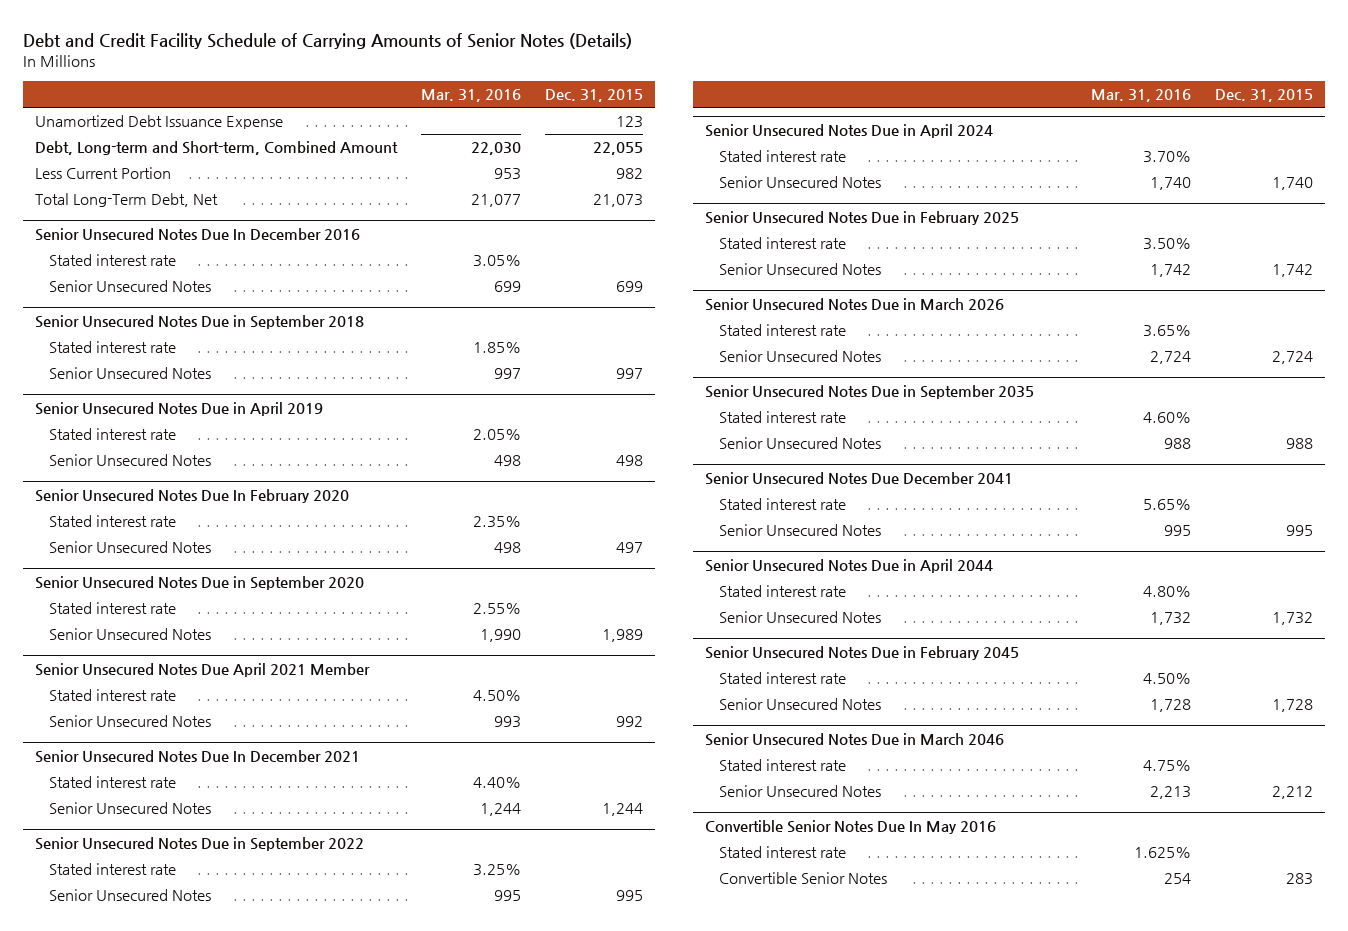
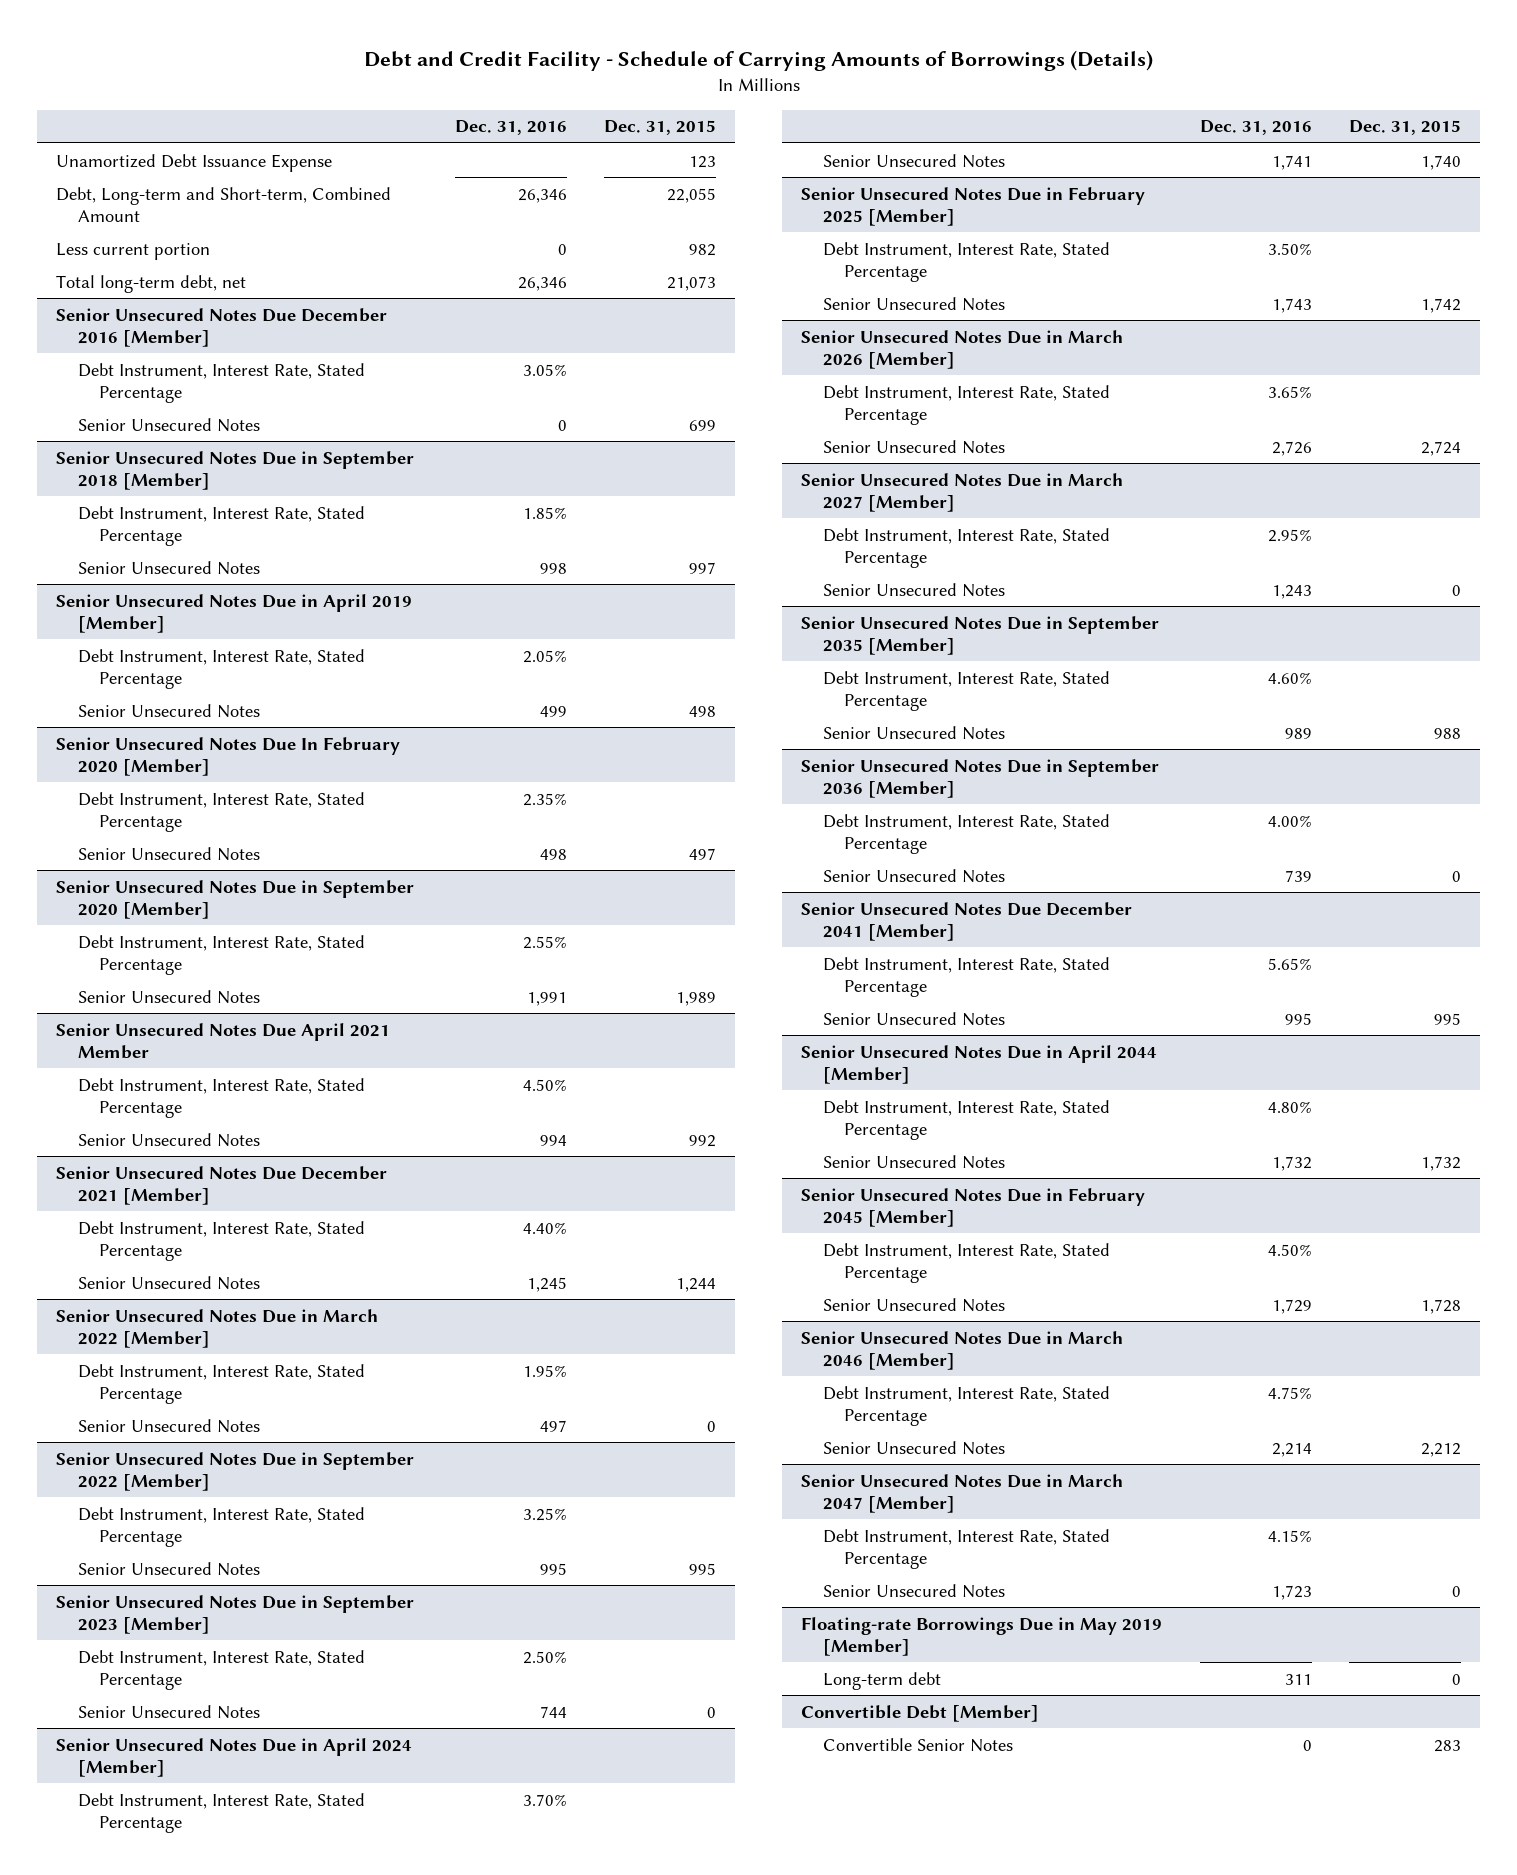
[22,33,632,50] Debt and Credit Facility Schedule of Carrying Amounts of Senior Notes (Details) -> [363,49,1153,71] Debt and Credit Facility - Schedule of Carrying Amounts of Borrowings (Details)
[421,89,522,103] Mar. 31, 2016 -> none
none -> [454,120,567,136] Dec. 31, 2016
[34,167,171,180] Less Current Portion -> [55,242,210,260] Less current portion
[34,193,218,208] Total Long-Term Debt, Net -> [55,274,246,293] Total long-term debt, net
[34,227,360,241] Senior Unsecured Notes Due In December 2016 -> [55,307,387,347] Senior Unsecured Notes Due December 2016 [Member]
[49,254,177,267] Stated interest rate -> [77,362,365,403] Debt Instrument, Interest Rate, Stated Percentage
[34,314,364,329] Senior Unsecured Notes Due in September 2018 -> [55,450,414,490] Senior Unsecured Notes Due in September 2018 [Member]
[49,341,177,354] Stated interest rate -> [77,505,365,546] Debt Instrument, Interest Rate, Stated Percentage
[34,401,323,416] Senior Unsecured Notes Due in April 2019 -> [55,593,412,633] Senior Unsecured Notes Due in April 2019 [Member]
[49,428,177,441] Stated interest rate -> [77,648,365,689] Debt Instrument, Interest Rate, Stated Percentage
[34,488,349,503] Senior Unsecured Notes Due In February 2020 -> [55,736,400,776] Senior Unsecured Notes Due In February 2020 [Member]
[49,515,177,528] Stated interest rate -> [77,791,365,832] Debt Instrument, Interest Rate, Stated Percentage
[34,575,364,590] Senior Unsecured Notes Due in September 2020 -> [55,879,414,919] Senior Unsecured Notes Due in September 2020 [Member]
[49,602,177,615] Stated interest rate -> [77,934,365,975] Debt Instrument, Interest Rate, Stated Percentage
[49,689,177,702] Stated interest rate -> [77,1077,365,1118] Debt Instrument, Interest Rate, Stated Percentage
[34,749,360,763] Senior Unsecured Notes Due In December 2021 -> [55,1165,387,1205] Senior Unsecured Notes Due December 2021 [Member]
[49,776,177,789] Stated interest rate -> [77,1220,365,1261] Debt Instrument, Interest Rate, Stated Percentage
none -> [55,1308,378,1348] Senior Unsecured Notes Due in March 2022 [Member]
none -> [77,1363,365,1404] Debt Instrument, Interest Rate, Stated Percentage
none -> [77,1418,260,1433] Senior Unsecured Notes
[34,836,364,851] Senior Unsecured Notes Due in September 2022 -> [55,1451,414,1491] Senior Unsecured Notes Due in September 2022 [Member]
[49,863,177,876] Stated interest rate -> [77,1506,365,1547] Debt Instrument, Interest Rate, Stated Percentage
none -> [55,1594,414,1634] Senior Unsecured Notes Due in September 2023 [Member]
none -> [77,1649,365,1690] Debt Instrument, Interest Rate, Stated Percentage
none -> [77,1704,260,1719] Senior Unsecured Notes
[704,123,993,138] Senior Unsecured Notes Due in April 2024 -> [55,1737,412,1777] Senior Unsecured Notes Due in April 2024 [Member]
[718,150,846,163] Stated interest rate -> [77,1792,365,1833] Debt Instrument, Interest Rate, Stated Percentage
[704,210,1019,225] Senior Unsecured Notes Due in February 2025 -> [800,186,1145,226] Senior Unsecured Notes Due in February 2025 [Member]
[718,237,846,250] Stated interest rate -> [822,241,1110,282] Debt Instrument, Interest Rate, Stated Percentage
[704,297,1004,311] Senior Unsecured Notes Due in March 2026 -> [800,329,1123,369] Senior Unsecured Notes Due in March 2026 [Member]
[718,324,846,337] Stated interest rate -> [822,384,1110,425] Debt Instrument, Interest Rate, Stated Percentage
none -> [800,472,1123,512] Senior Unsecured Notes Due in March 2027 [Member]
none -> [822,527,1110,568] Debt Instrument, Interest Rate, Stated Percentage
none -> [822,582,1005,597] Senior Unsecured Notes
[704,384,1034,399] Senior Unsecured Notes Due in September 2035 -> [800,615,1159,655] Senior Unsecured Notes Due in September 2035 [Member]
[718,411,846,424] Stated interest rate -> [822,670,1110,711] Debt Instrument, Interest Rate, Stated Percentage
none -> [800,758,1159,798] Senior Unsecured Notes Due in September 2036 [Member]
none -> [822,813,1110,854] Debt Instrument, Interest Rate, Stated Percentage
none -> [822,868,1005,883] Senior Unsecured Notes
[704,471,1013,485] Senior Unsecured Notes Due December 2041 -> [800,901,1132,941] Senior Unsecured Notes Due December 2041 [Member]
[718,498,846,511] Stated interest rate -> [822,956,1110,997] Debt Instrument, Interest Rate, Stated Percentage
[704,558,993,573] Senior Unsecured Notes Due in April 2044 -> [800,1044,1157,1084] Senior Unsecured Notes Due in April 2044 [Member]
[718,585,846,598] Stated interest rate -> [822,1099,1110,1140] Debt Instrument, Interest Rate, Stated Percentage
[704,645,1019,660] Senior Unsecured Notes Due in February 2045 -> [800,1187,1145,1227] Senior Unsecured Notes Due in February 2045 [Member]
[718,672,846,685] Stated interest rate -> [822,1242,1110,1283] Debt Instrument, Interest Rate, Stated Percentage
[704,732,1004,746] Senior Unsecured Notes Due in March 2046 -> [800,1330,1123,1370] Senior Unsecured Notes Due in March 2046 [Member]
[718,759,846,772] Stated interest rate -> [822,1385,1110,1426] Debt Instrument, Interest Rate, Stated Percentage
[718,846,846,859] Stated interest rate -> none
none -> [800,1473,1123,1513] Senior Unsecured Notes Due in March 2047 [Member]
none -> [822,1528,1110,1569] Debt Instrument, Interest Rate, Stated Percentage
none -> [822,1583,1005,1598] Senior Unsecured Notes
none -> [800,1616,1162,1656] Floating-rate Borrowings Due in May 2019 [Member]
none -> [822,1671,941,1690] Long-term debt
[704,819,996,834] Convertible Senior Notes Due In May 2016 -> [800,1704,1039,1722] Convertible Debt [Member]

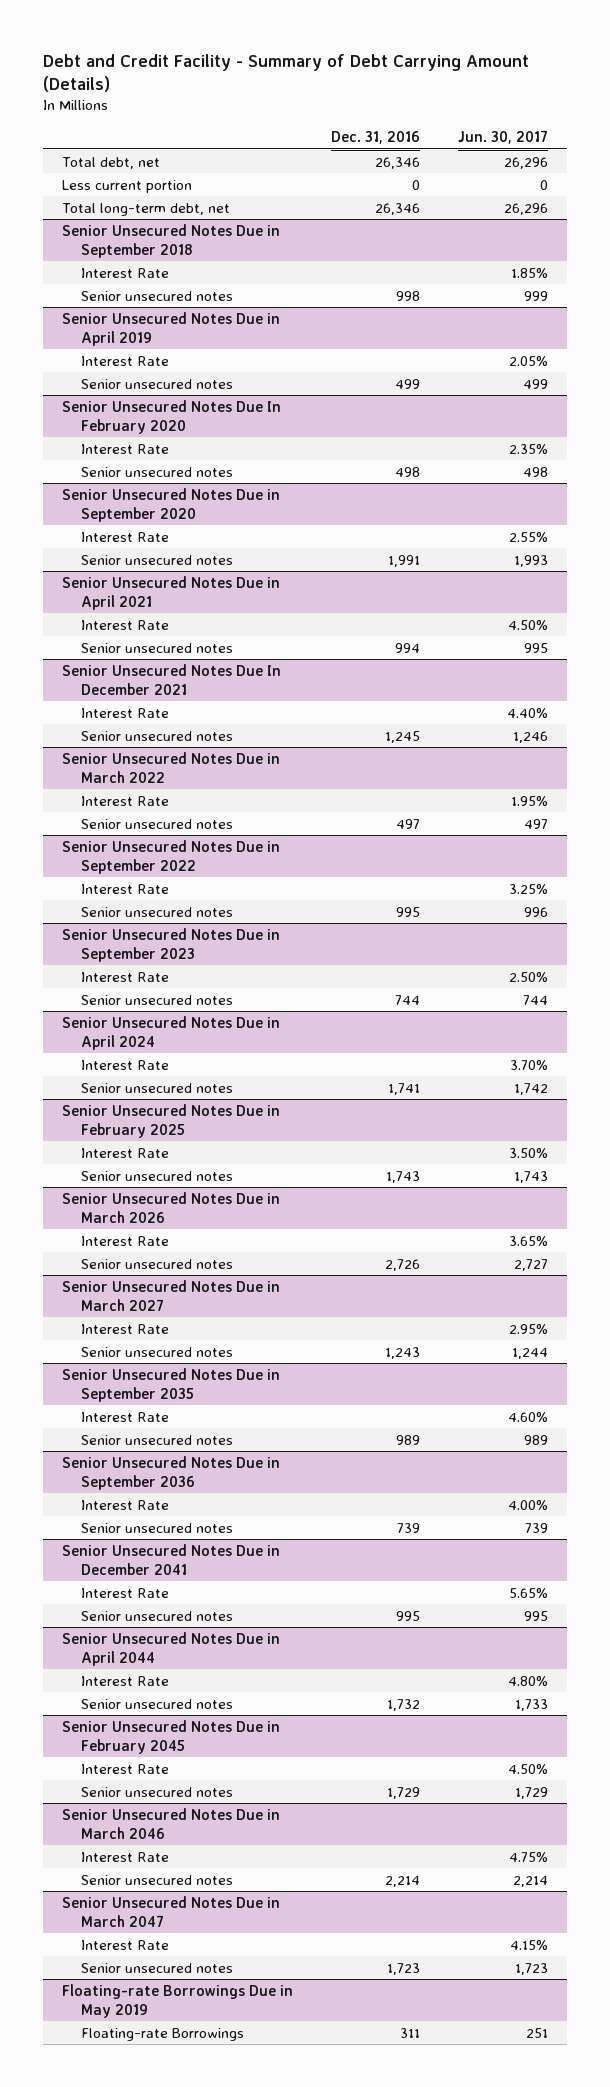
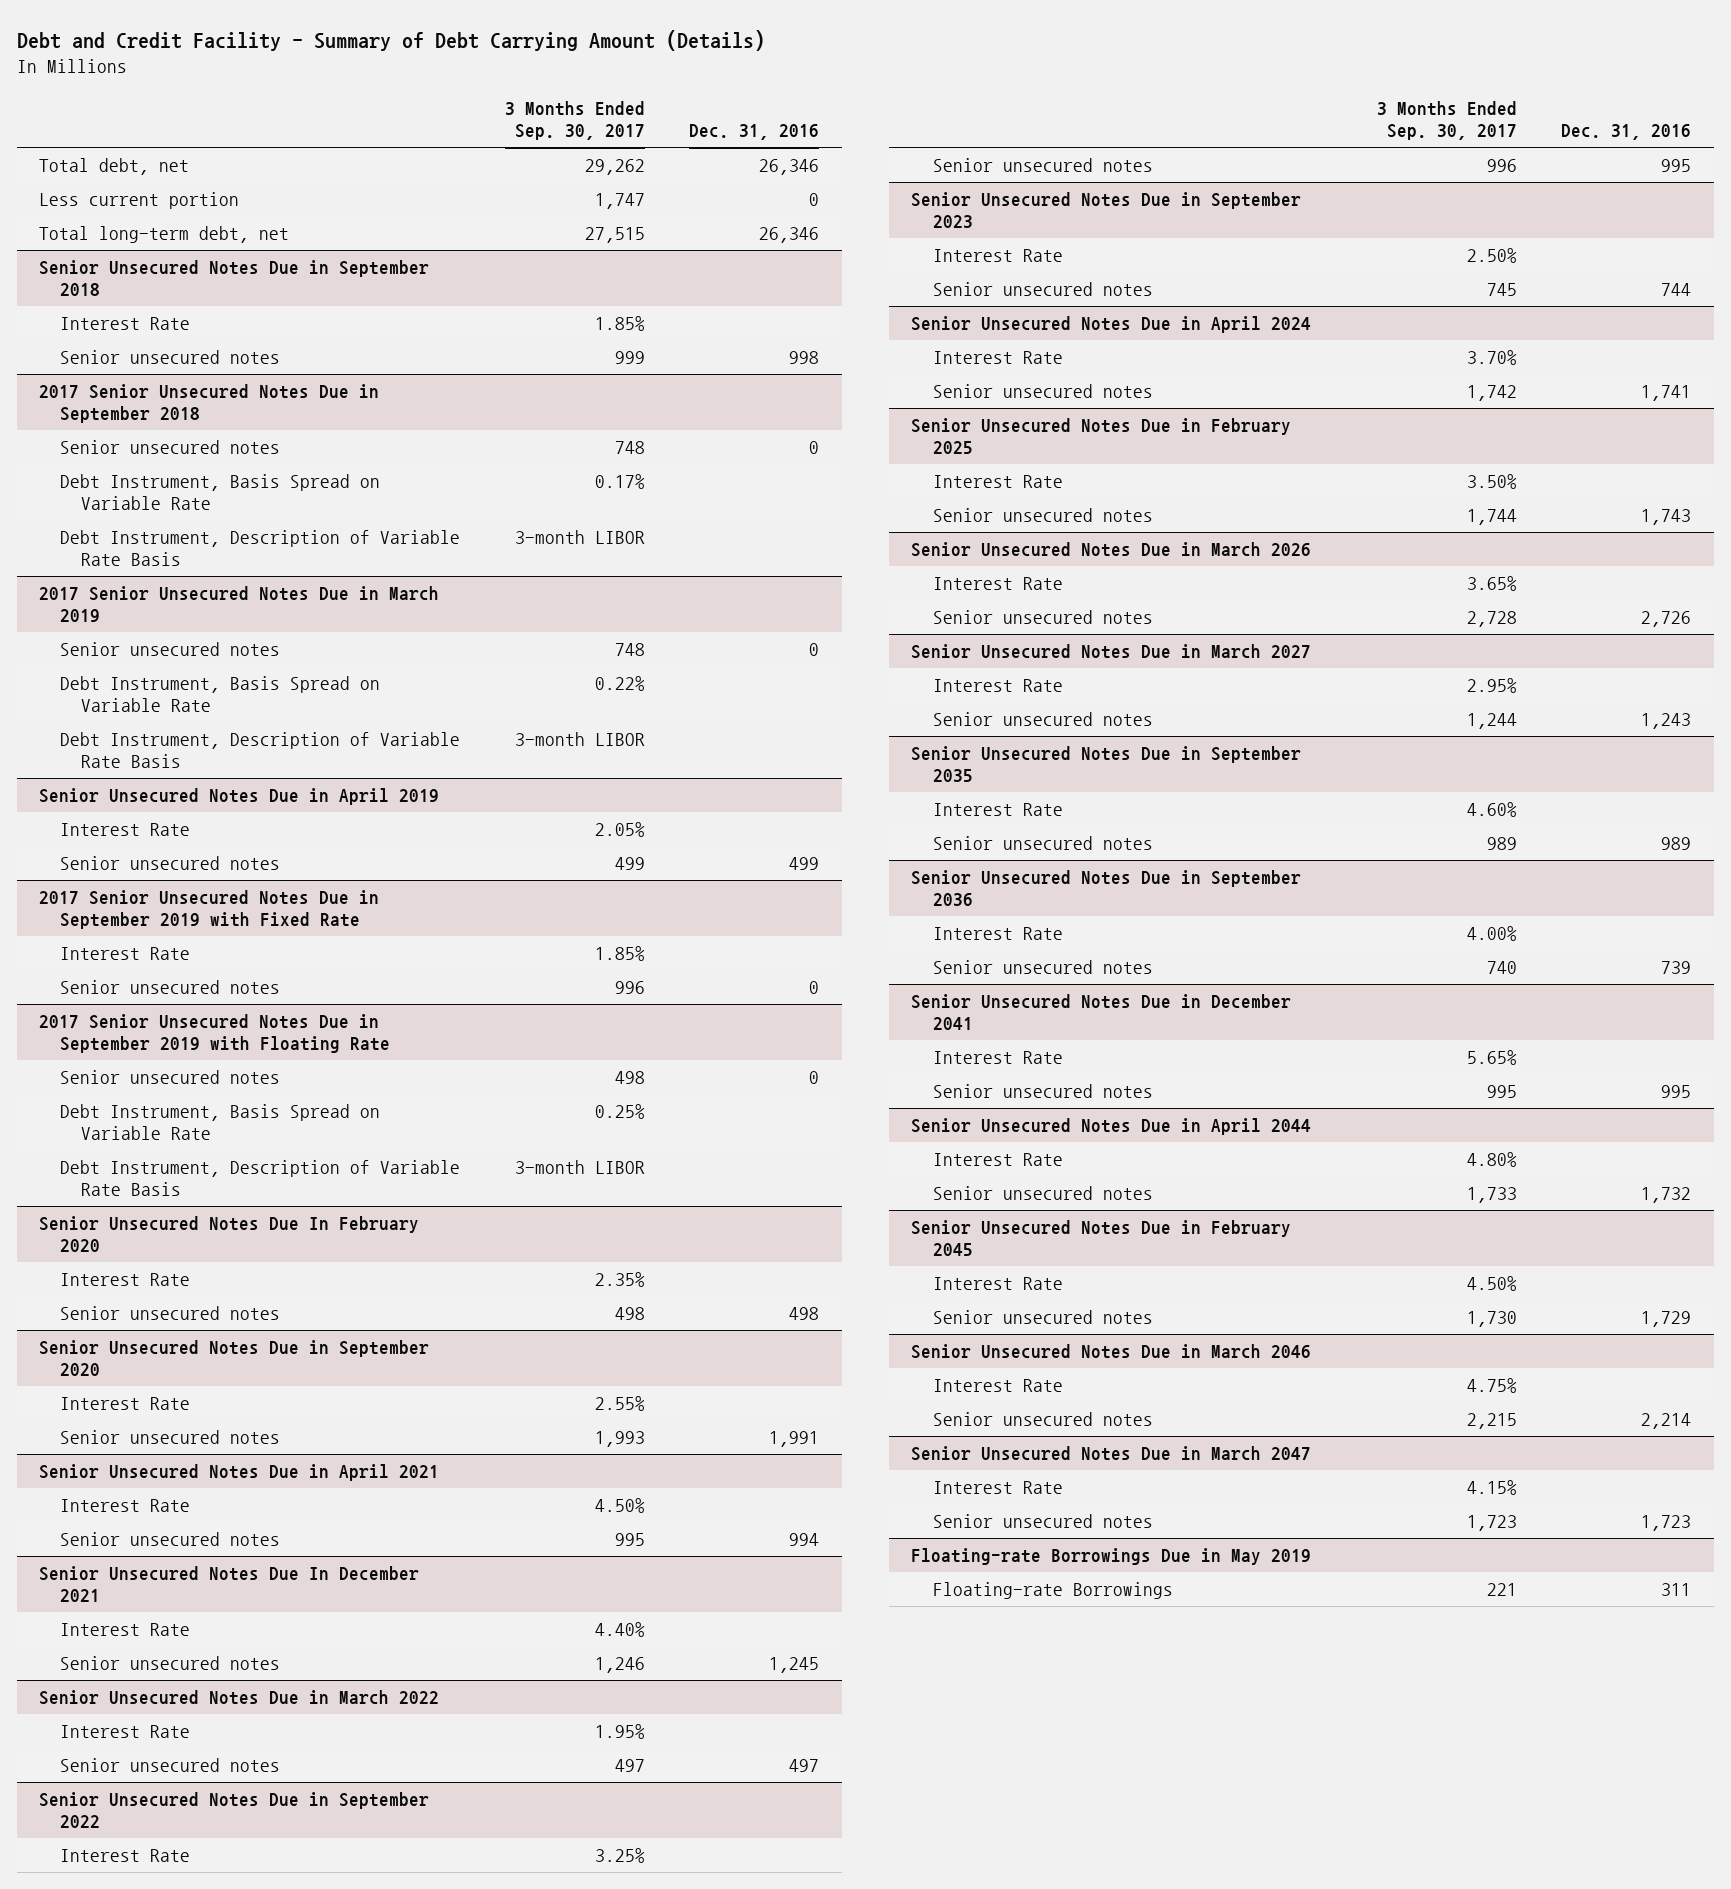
[457,130,548,145] Jun. 30, 2017 -> none
none -> [504,101,645,141] 3 Months Ended Sep. 30, 2017
none -> [39,383,380,423] 2017 Senior Unsecured Notes Due in September 2018
none -> [60,439,281,454] Senior unsecured notes
none -> [60,473,381,510] Debt Instrument, Basis Spread on Variable Rate
none -> [60,529,461,566] Debt Instrument, Description of Variable Rate Basis
none -> [39,585,440,622] 2017 Senior Unsecured Notes Due in March 2019
none -> [60,641,281,656] Senior unsecured notes
none -> [60,675,381,712] Debt Instrument, Basis Spread on Variable Rate
none -> [60,731,461,768] Debt Instrument, Description of Variable Rate Basis
none -> [39,889,380,929] 2017 Senior Unsecured Notes Due in September 2019 with Fixed Rate
none -> [60,946,191,960] Interest Rate
none -> [60,979,281,994] Senior unsecured notes
none -> [39,1013,391,1053] 2017 Senior Unsecured Notes Due in September 2019 with Floating Rate
none -> [60,1069,281,1084] Senior unsecured notes
none -> [60,1103,381,1140] Debt Instrument, Basis Spread on Variable Rate
none -> [60,1159,461,1196] Debt Instrument, Description of Variable Rate Basis

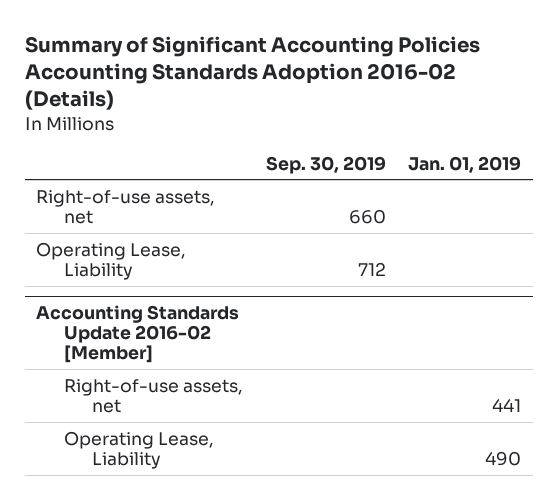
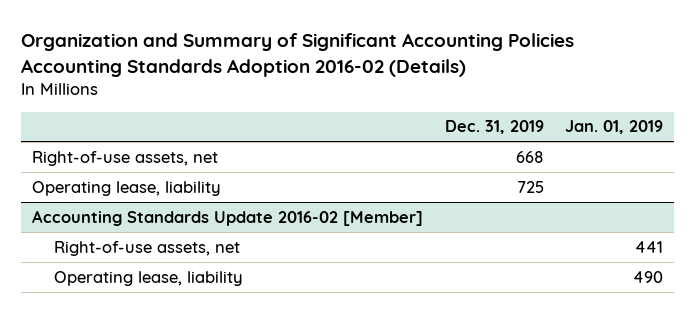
[24,35,480,111] Summary of Significant Accounting Policies Accounting Standards Adoption 2016-02 (Details) -> [21,32,575,77] Organization and Summary of Significant Accounting Policies Accounting Standards Adoption 2016-02 (Details)
[265,155,386,174] Sep. 30, 2019 -> none
none -> [444,120,544,135] Dec. 31, 2019
[36,241,187,280] Operating Lease, Liability -> [31,180,221,196] Operating lease, liability
[63,430,214,469] Operating Lease, Liability -> [54,270,244,286] Operating lease, liability

